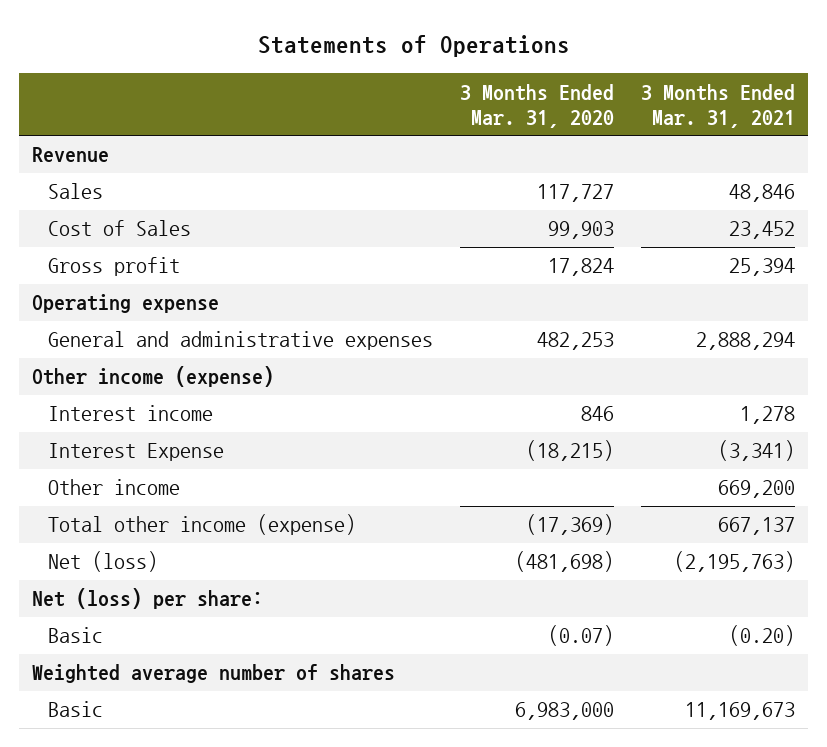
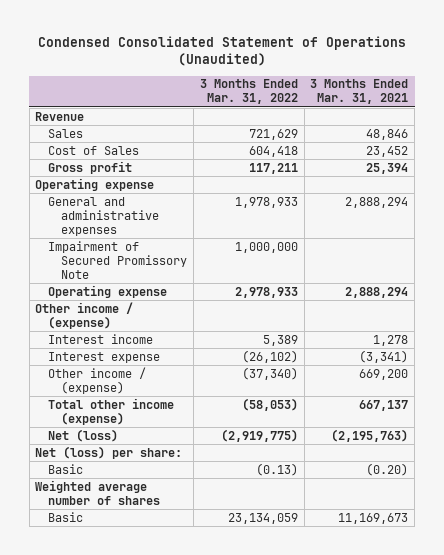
[257,35,570,58] Statements of Operations -> [37,35,406,67] Condensed Consolidated Statement of Operations (Unaudited)
[459,83,614,128] 3 Months Ended Mar. 31, 2020 -> none
none -> [199,79,298,105] 3 Months Ended Mar. 31, 2022
none -> [48,240,188,279] Impairment of Secured Promissory Note
none -> [48,284,168,298] Operating expense
[32,366,275,388] Other income (expense) -> [35,301,134,329] Other income / (expense)
[47,443,224,462] Interest Expense -> [48,351,161,363] Interest expense
[47,479,180,496] Other income -> [48,366,147,394] Other income / (expense)

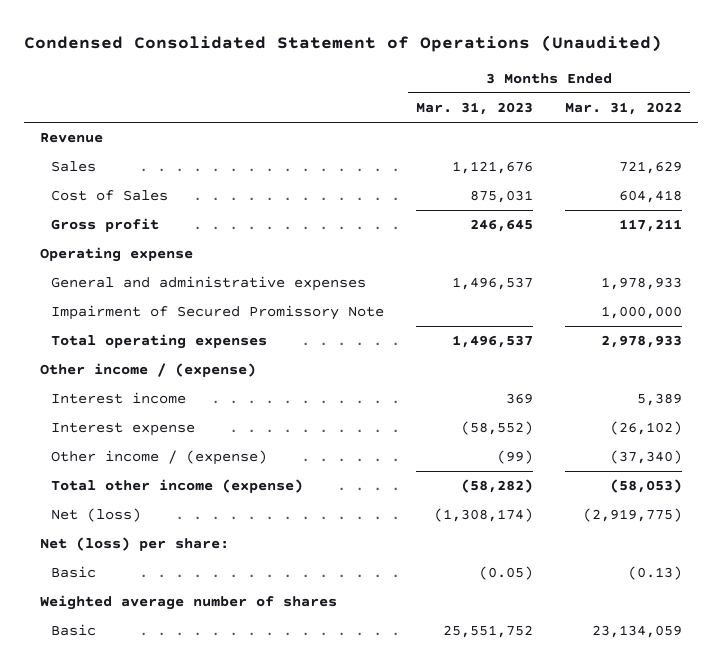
[310,79,409,105] 3 Months Ended Mar. 31, 2021 -> none
none -> [415,102,533,116] Mar. 31, 2023
[48,284,168,298] Operating expense -> [50,334,267,350] Total operating expenses

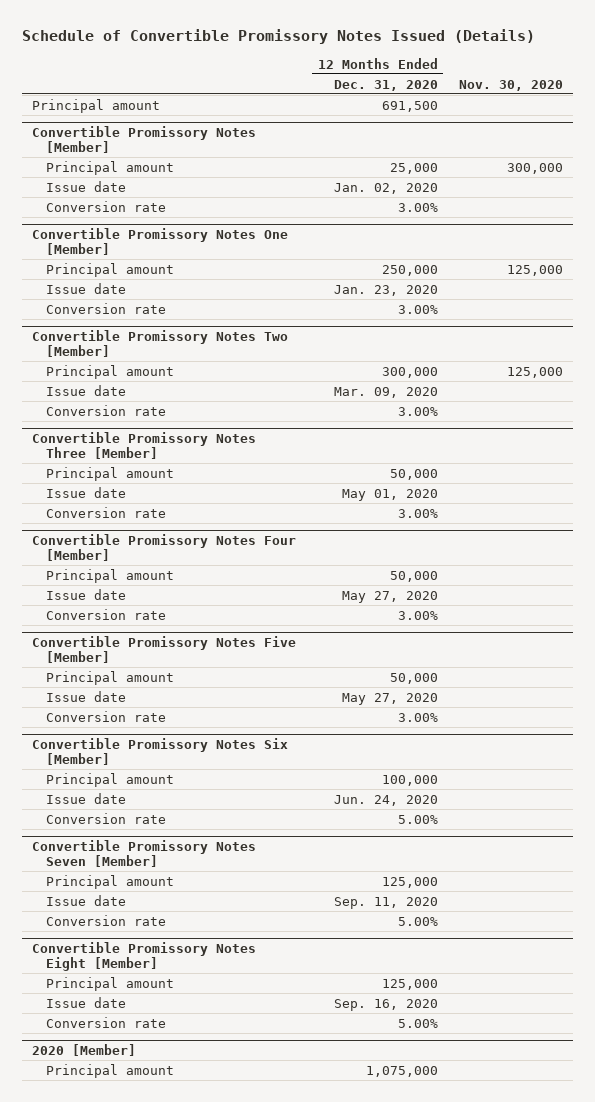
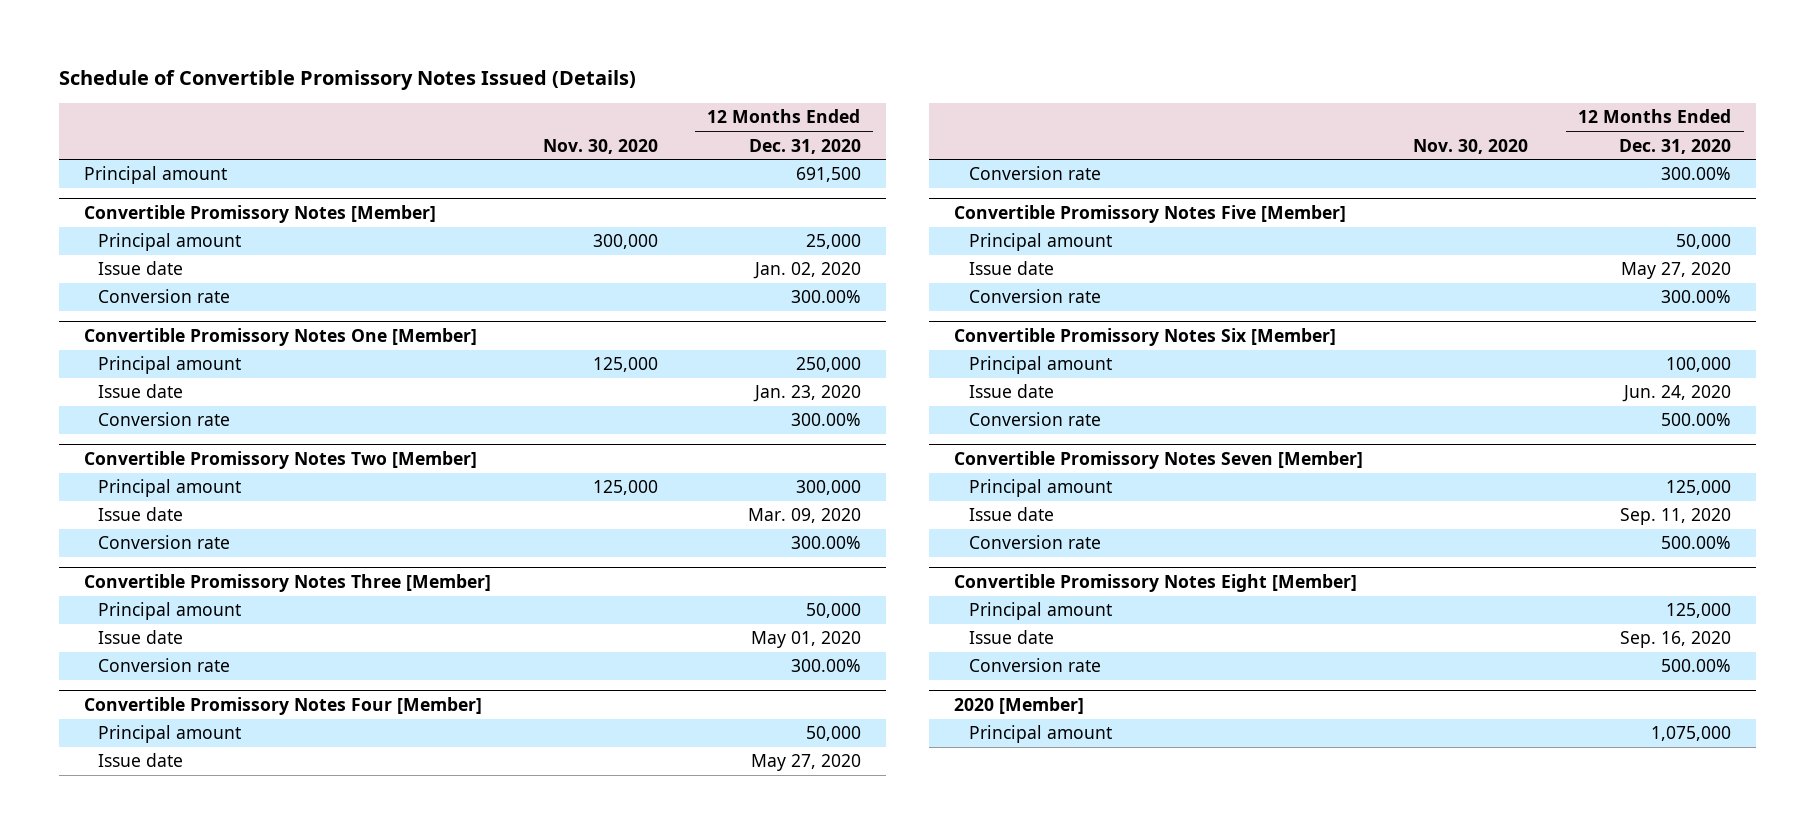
[397,202,438,212] 3.00% -> [790,290,861,304] 300.00%
[397,304,438,314] 3.00% -> [790,413,861,427] 300.00%
[397,406,438,416] 3.00% -> [790,536,861,550] 300.00%
[397,508,438,518] 3.00% -> [790,659,861,673] 300.00%
[397,610,438,620] 3.00% -> [1661,167,1732,181] 300.00%
[397,712,438,722] 3.00% -> [1661,290,1732,304] 300.00%
[397,814,438,824] 5.00% -> [1661,413,1732,427] 500.00%
[397,916,438,926] 5.00% -> [1661,536,1732,550] 500.00%
[397,1018,438,1028] 5.00% -> [1661,659,1732,673] 500.00%

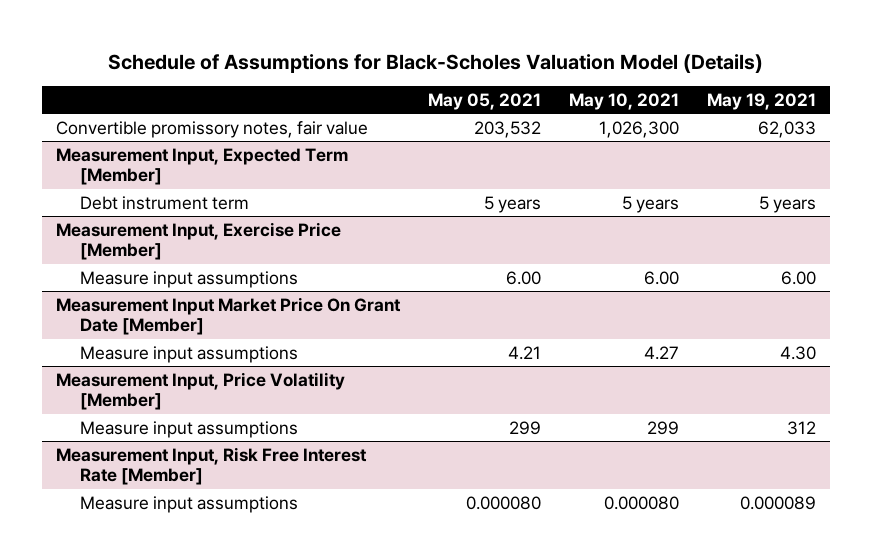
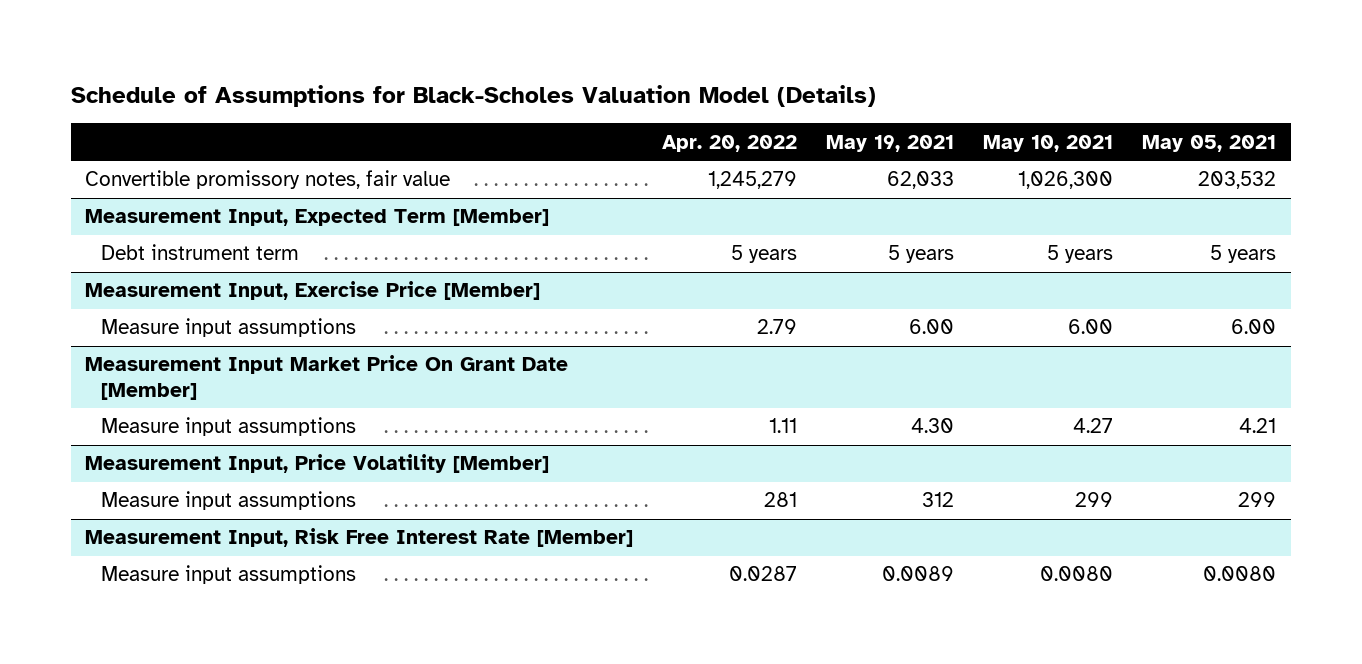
none -> [662,134,798,152] Apr. 20, 2022
[465,495,541,510] 0.000080 -> [1203,566,1277,582] 0.0080
[603,495,679,510] 0.000080 -> [1040,566,1114,582] 0.0080
[739,495,816,510] 0.000089 -> [882,566,955,582] 0.0089

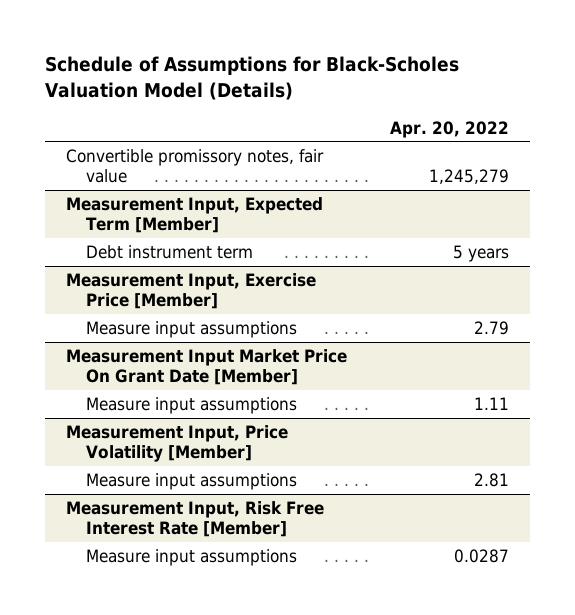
[826,134,955,152] May 19, 2021 -> none
[983,134,1114,152] May 10, 2021 -> none
[1142,134,1277,152] May 05, 2021 -> none
[764,492,798,508] 281 -> [474,472,510,487] 2.81

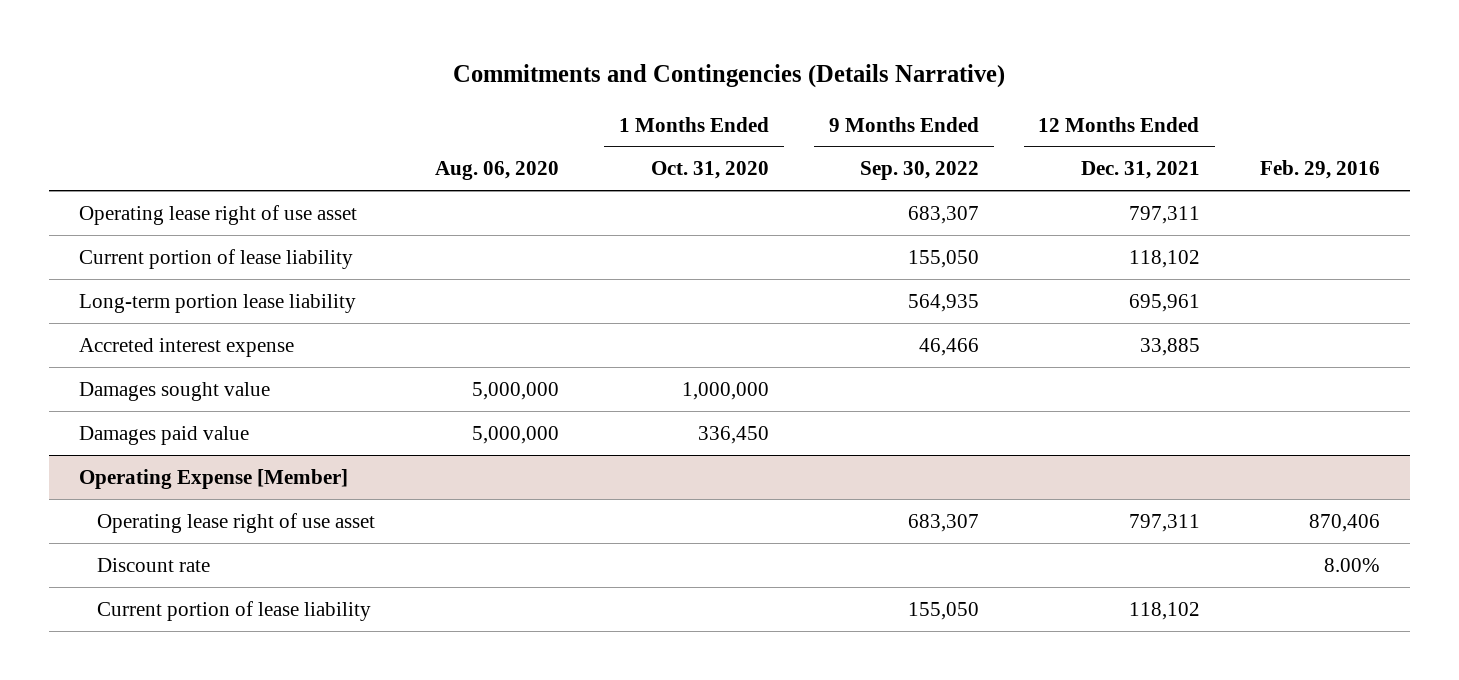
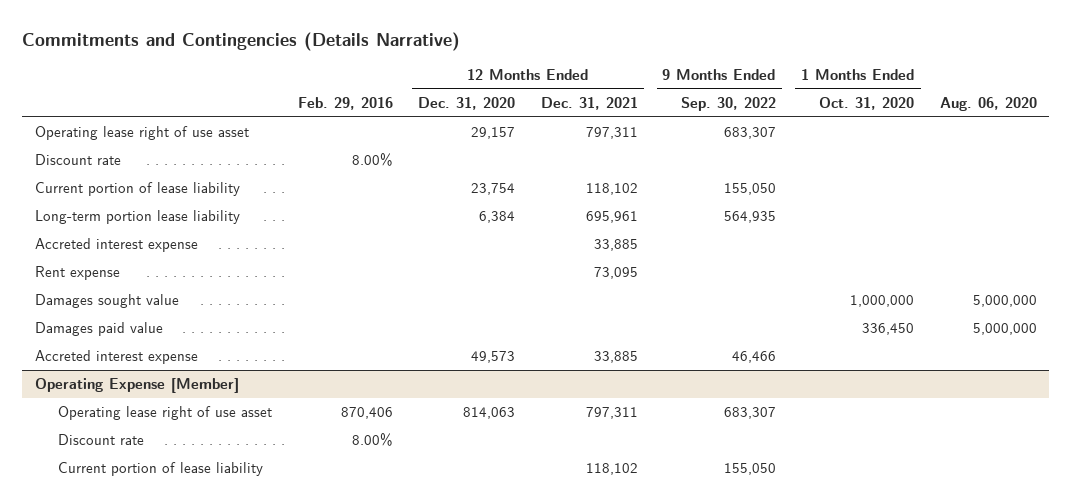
none -> [418,96,516,110] Dec. 31, 2020
none -> [34,154,121,166] Discount rate
none -> [34,238,198,253] Accreted interest expense
none -> [34,266,120,281] Rent expense
[79,337,295,357] Accreted interest expense -> [34,350,198,365] Accreted interest expense

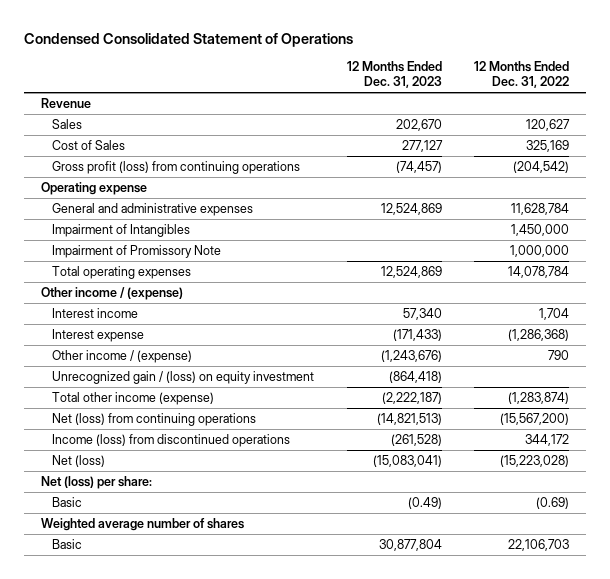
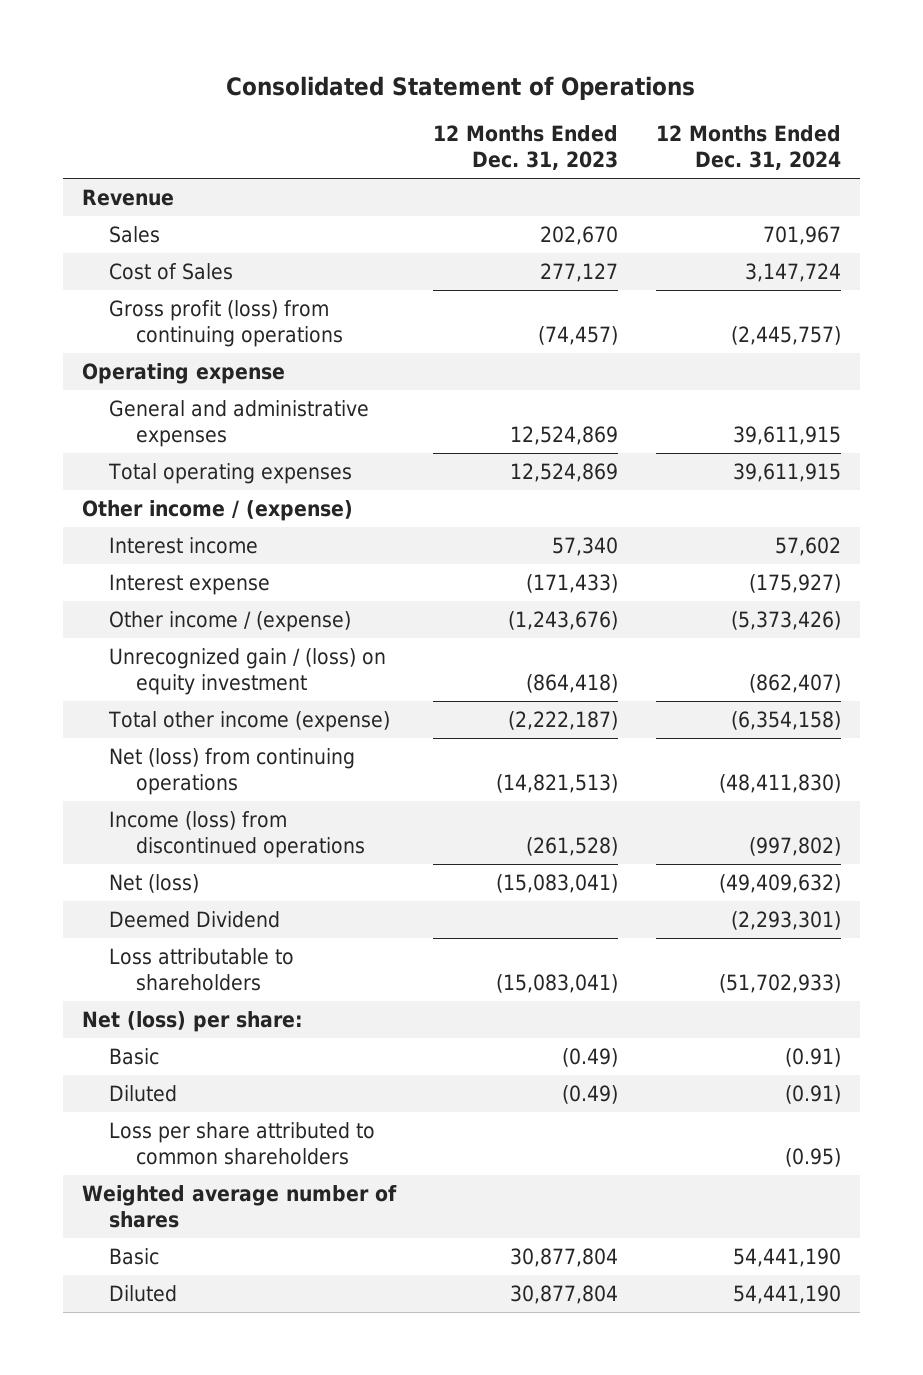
[24,32,354,47] Condensed Consolidated Statement of Operations -> [226,75,696,100] Consolidated Statement of Operations
[474,61,570,89] 12 Months Ended Dec. 31, 2022 -> none
none -> [656,125,842,170] 12 Months Ended Dec. 31, 2024
[52,224,191,238] Impairment of Intangibles -> none
[52,245,222,259] Impairment of Promissory Note -> none
none -> [108,911,280,929] Deemed Dividend
none -> [108,948,294,991] Loss attributable to shareholders
none -> [108,1085,177,1103] Diluted
none -> [108,1122,375,1165] Loss per share attributed to common shareholders
none -> [108,1285,177,1303] Diluted

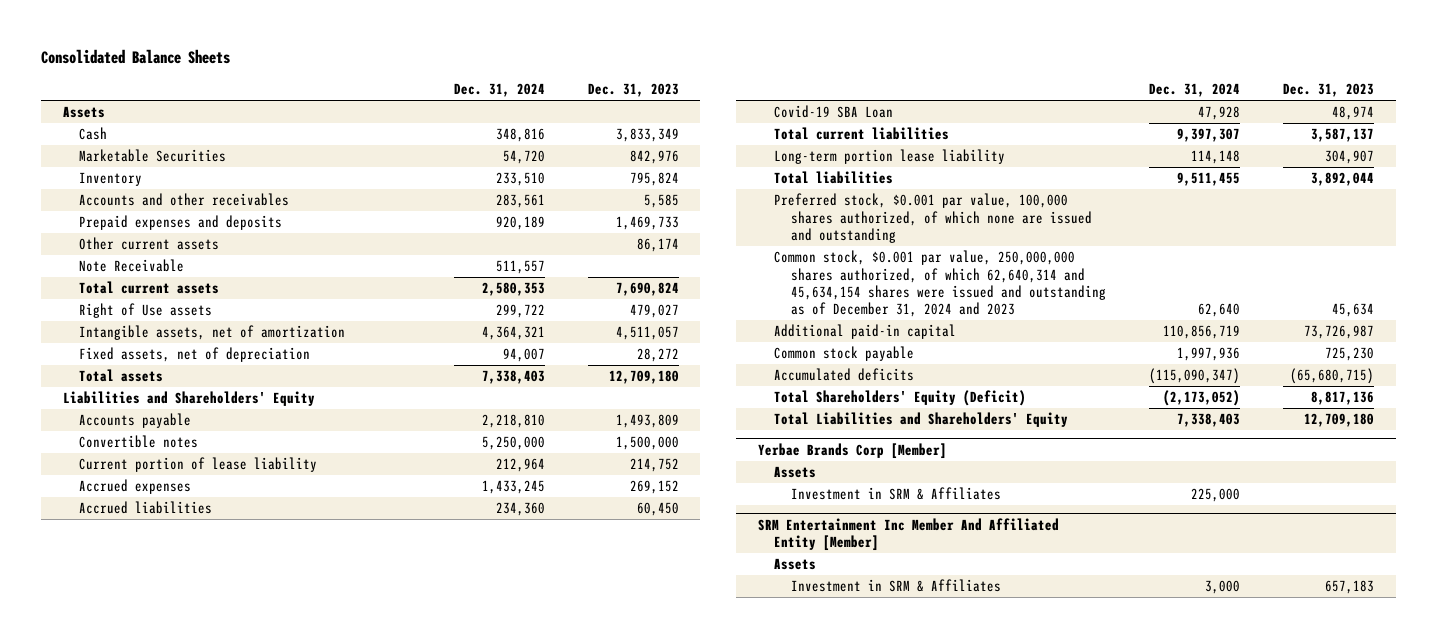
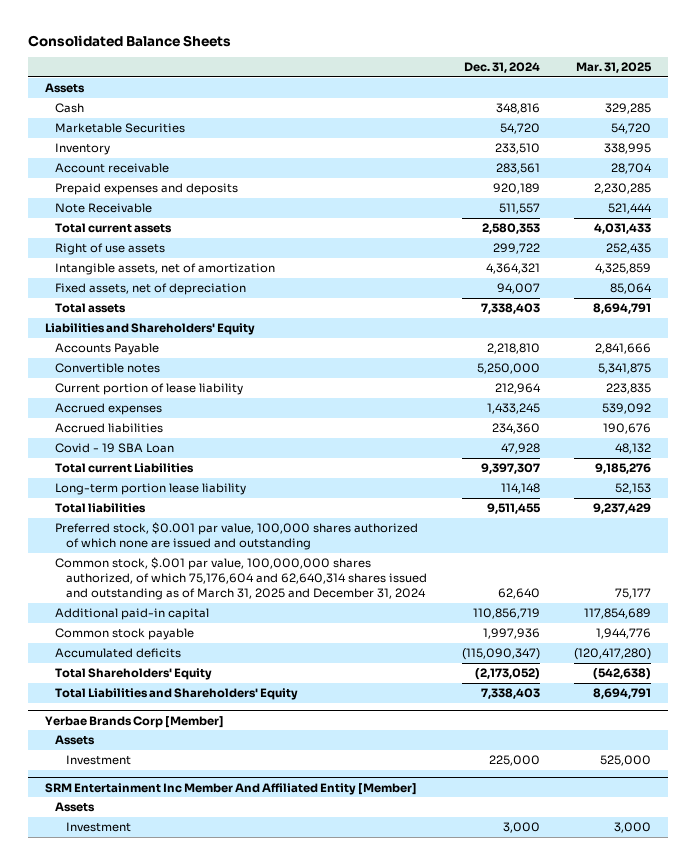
[587,82,679,97] Dec. 31, 2023 -> none
none -> [576,62,653,74] Mar. 31, 2025
[79,193,290,207] Accounts and other receivables -> [55,163,170,174] Account receivable
[79,237,220,251] Other current assets -> none
[79,303,213,319] Right of Use assets -> [55,243,166,256] Right of use assets
[79,413,192,429] Accounts payable -> [55,343,160,356] Accounts Payable
[774,105,894,119] Covid-19 SBA Loan -> [55,443,175,454] Covid - 19 SBA Loan
[774,127,950,141] Total current liabilities -> [55,463,195,474] Total current Liabilities
[774,193,1092,243] Preferred stock, $0.001 par value, 100,000 shares authorized, of which none are issued and outstanding -> [55,522,419,551] Preferred stock, $0.001 par value, 100,000 shares authorized of which none are issued and outstanding
[774,250,1106,318] Common stock, $0.001 par value, 250,000,000 shares authorized, of which 62,640,314 and 45,634,154 shares were issued and outstanding as of December 31, 2024 and 2023 -> [55,557,427,601] Common stock, $.001 par value, 100,000,000 shares authorized, of which 75,176,604 and 62,640,314 shares issued and outstanding as of March 31, 2025 and December 31, 2024
[774,390,1027,407] Total Shareholders' Equity (Deficit) -> [55,668,213,681] Total Shareholders' Equity
[790,487,1001,501] Investment in SRM & Affiliates -> [65,755,131,766] Investment
[790,579,1001,593] Investment in SRM & Affiliates -> [65,822,131,833] Investment

